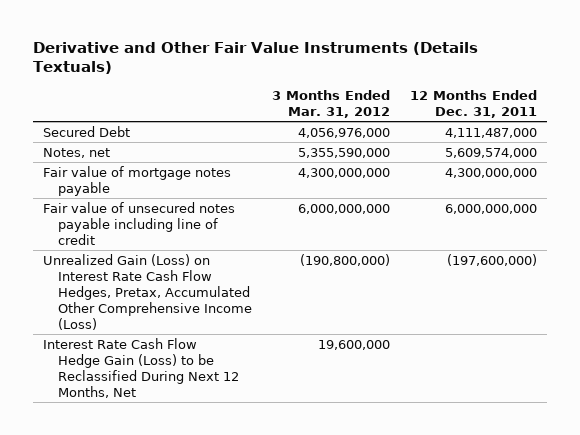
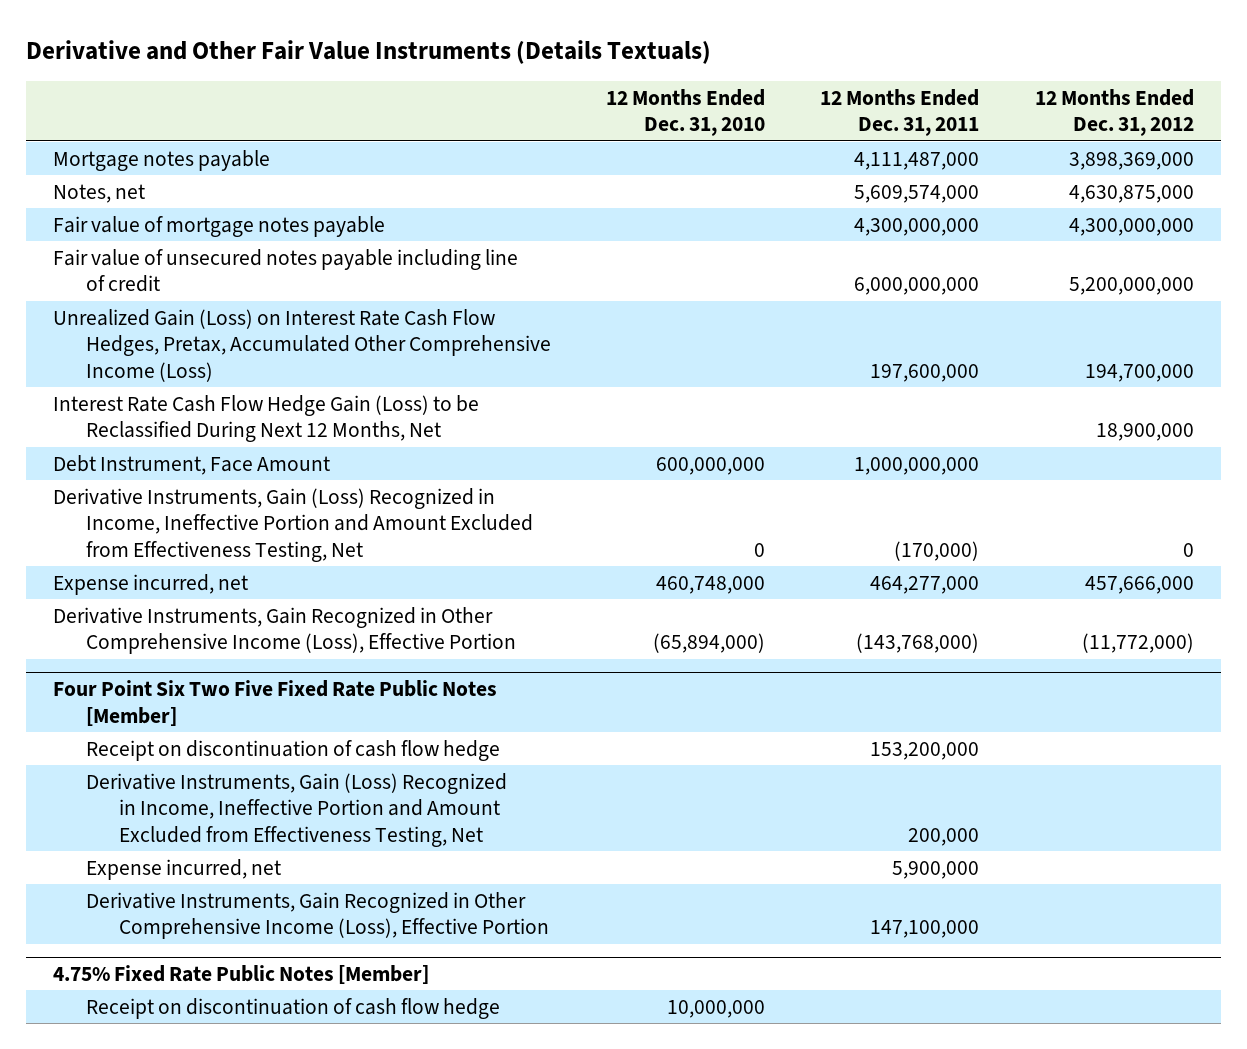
[272,89,391,118] 3 Months Ended Mar. 31, 2012 -> none
none -> [606,88,766,137] 12 Months Ended Dec. 31, 2010
none -> [1034,88,1194,137] 12 Months Ended Dec. 31, 2012
[42,125,130,137] Secured Debt -> [53,149,271,171] Mortgage notes payable
[446,253,537,266] (197,600,000) -> [870,363,980,382] 197,600,000
none -> [53,454,331,475] Debt Instrument, Face Amount
none -> [53,487,534,562] Derivative Instruments, Gain (Loss) Recognized in Income, Ineffective Portion and Amount Excluded from Effectiveness Testing, Net
none -> [53,573,249,595] Expense incurred, net
none -> [53,606,517,655] Derivative Instruments, Gain Recognized in Other Comprehensive Income (Loss), Effective Portion
none -> [53,679,498,726] Four Point Six Two Five Fixed Rate Public Notes [Member]
none -> [86,739,501,761] Receipt on discontinuation of cash flow hedge
none -> [86,772,508,847] Derivative Instruments, Gain (Loss) Recognized in Income, Ineffective Portion and Amount Excluded from Effectiveness Testing, Net
none -> [86,858,282,880] Expense incurred, net
none -> [86,891,549,940] Derivative Instruments, Gain Recognized in Other Comprehensive Income (Loss), Effective Portion
none -> [53,964,430,984] 4.75% Fixed Rate Public Notes [Member]
none -> [86,997,501,1019] Receipt on discontinuation of cash flow hedge

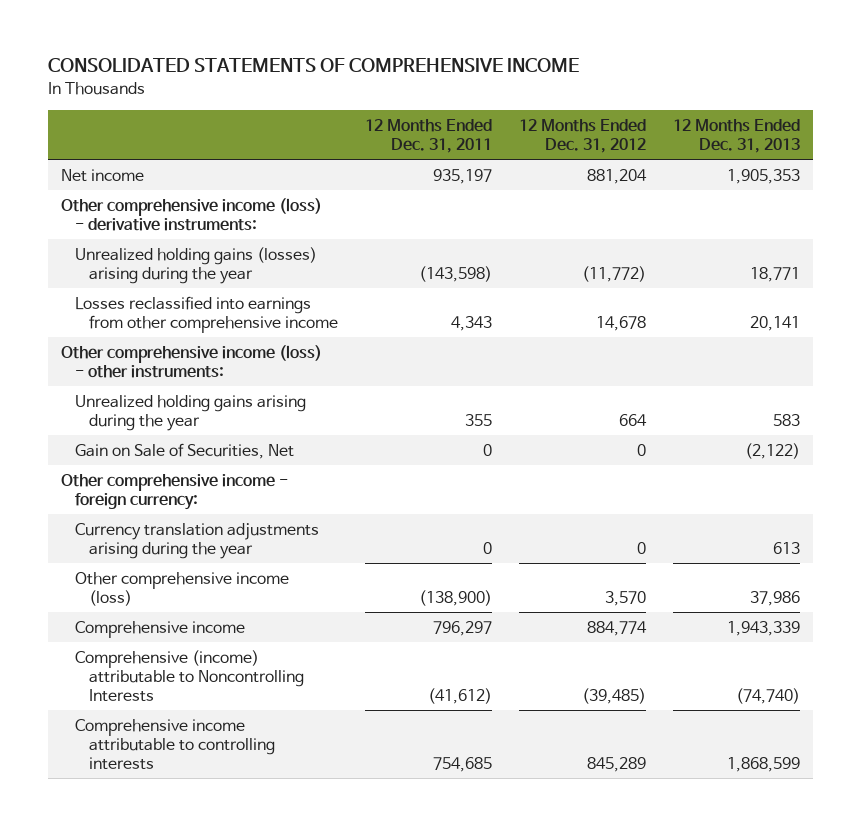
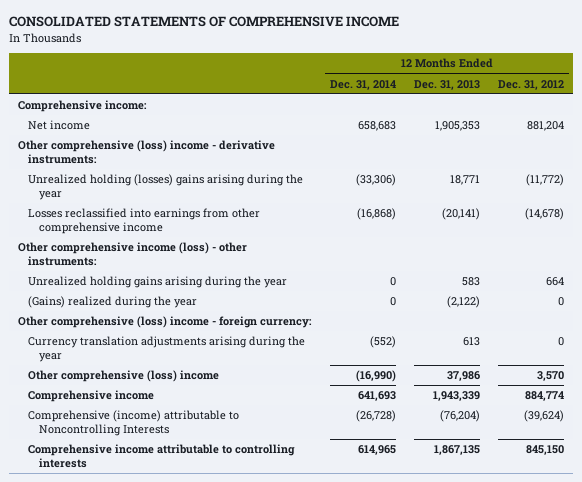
[365,118,493,153] 12 Months Ended Dec. 31, 2011 -> none
none -> [329,79,396,90] Dec. 31, 2014
none -> [18,100,148,113] Comprehensive income:
[60,197,322,231] Other comprehensive income (loss) - derivative instruments: -> [18,140,276,165] Other comprehensive (loss) income - derivative instruments:
[75,246,318,284] Unrealized holding gains (losses) arising during the year -> [28,174,304,201] Unrealized holding (losses) gains arising during the year
[595,315,646,331] 14,678 -> [525,208,565,221] (14,678)
[749,315,800,331] 20,141 -> [441,208,480,221] (20,141)
[75,442,295,459] Gain on Sale of Securities, Net -> [28,296,198,309] (Gains) realized during the year
[60,473,288,510] Other comprehensive income - foreign currency: -> [18,316,313,329] Other comprehensive (loss) income - foreign currency:
[75,571,290,606] Other comprehensive income (loss) -> [28,370,220,383] Other comprehensive (loss) income
[581,688,646,705] (39,485) -> [524,410,565,423] (39,624)
[735,688,800,705] (74,740) -> [439,410,480,423] (76,204)
[586,757,646,773] 845,289 -> [526,445,565,456] 845,150
[726,757,800,773] 1,868,599 -> [433,445,480,456] 1,867,135

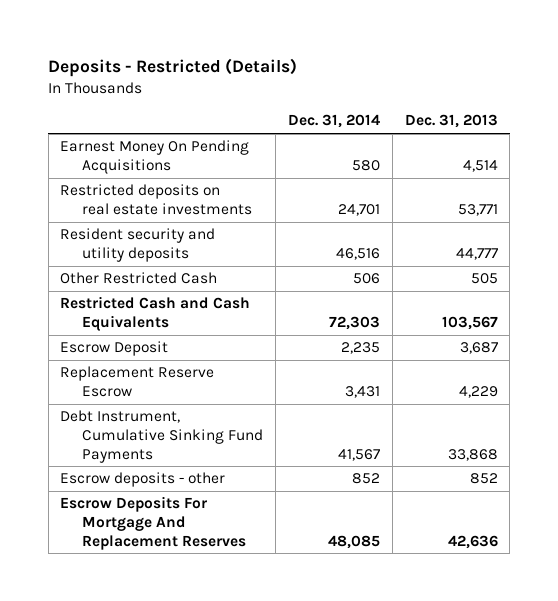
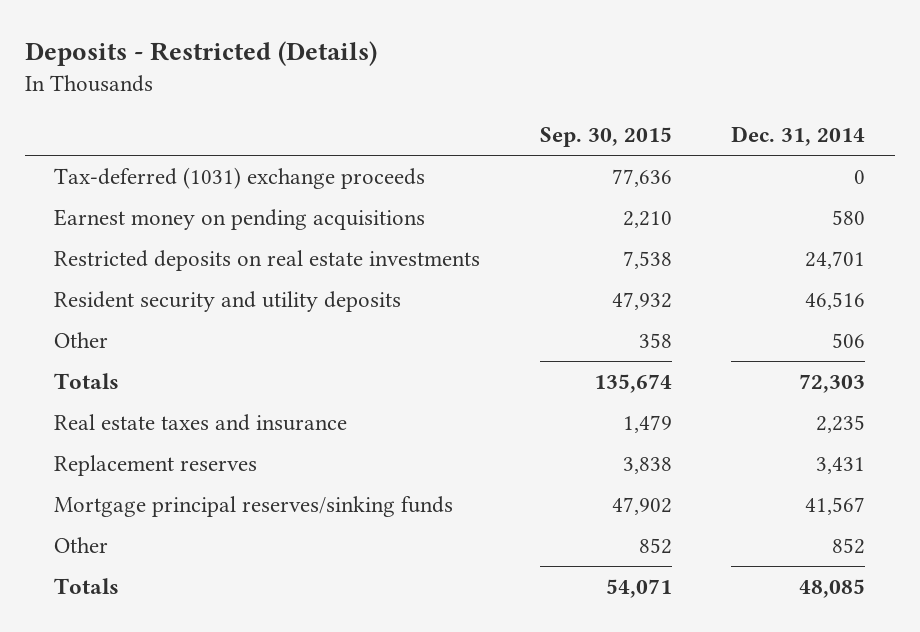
[404,114,498,129] Dec. 31, 2013 -> none
none -> [539,127,672,148] Sep. 30, 2015
none -> [54,167,426,190] Tax-deferred (1031) exchange proceeds
[60,140,250,175] Earnest Money On Pending Acquisitions -> [54,209,426,231] Earnest money on pending acquisitions
[60,272,218,285] Other Restricted Cash -> [54,332,109,349] Other
[60,296,251,332] Restricted Cash and Cash Equivalents -> [54,373,120,390] Totals
[60,341,169,357] Escrow Deposit -> [54,414,348,432] Real estate taxes and insurance
[60,366,215,398] Replacement Reserve Escrow -> [54,455,258,477] Replacement reserves
[60,410,263,463] Debt Instrument, Cumulative Sinking Fund Payments -> [54,496,454,518] Mortgage principal reserves/sinking funds
[60,472,226,488] Escrow deposits - other -> [54,537,109,554] Other
[60,496,246,550] Escrow Deposits For Mortgage And Replacement Reserves -> [54,578,120,595] Totals

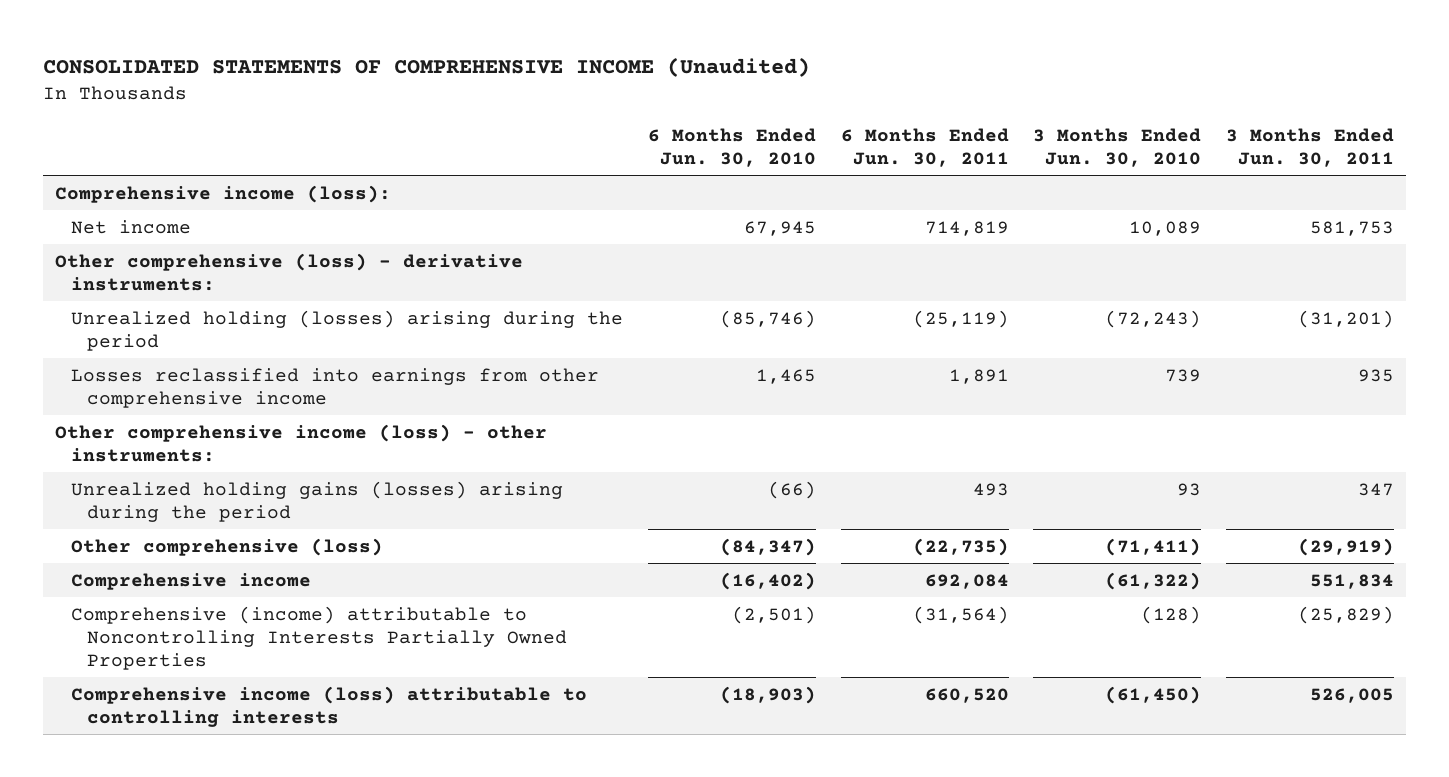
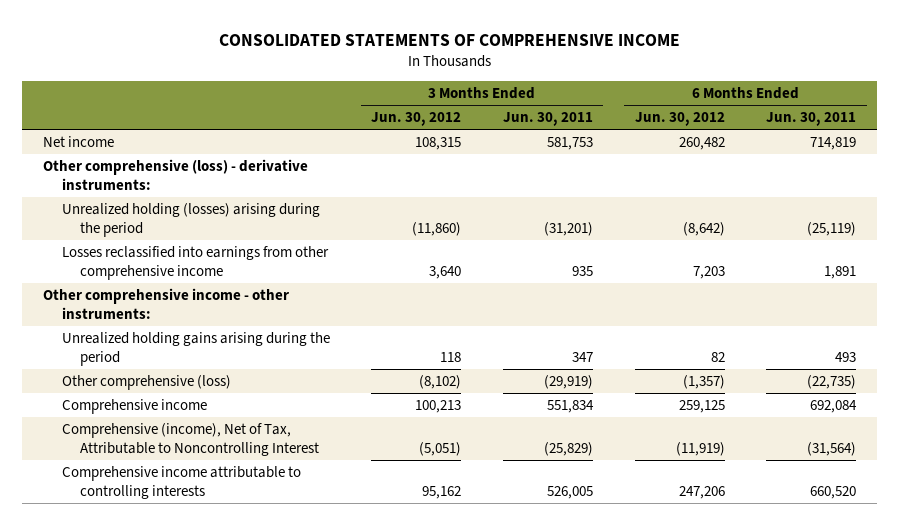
[42,56,810,77] CONSOLIDATED STATEMENTS OF COMPREHENSIVE INCOME (Unaudited) -> [218,33,680,46] CONSOLIDATED STATEMENTS OF COMPREHENSIVE INCOME
[647,127,816,167] 6 Months Ended Jun. 30, 2010 -> none
[1033,127,1202,167] 3 Months Ended Jun. 30, 2010 -> none
none -> [371,112,462,127] Jun. 30, 2012
none -> [634,112,725,127] Jun. 30, 2012
[55,184,392,203] Comprehensive income (loss): -> none
[55,423,548,462] Other comprehensive income (loss) - other instruments: -> [43,287,290,319] Other comprehensive income - other instruments:
[71,480,564,522] Unrealized holding gains (losses) arising during the period -> [61,331,330,366] Unrealized holding gains arising during the period
[71,605,568,670] Comprehensive (income) attributable to Noncontrolling Interests Partially Owned Properties -> [61,422,320,456] Comprehensive (income), Net of Tax, Attributable to Noncontrolling Interest
[71,685,588,727] Comprehensive income (loss) attributable to controlling interests -> [61,465,301,499] Comprehensive income attributable to controlling interests

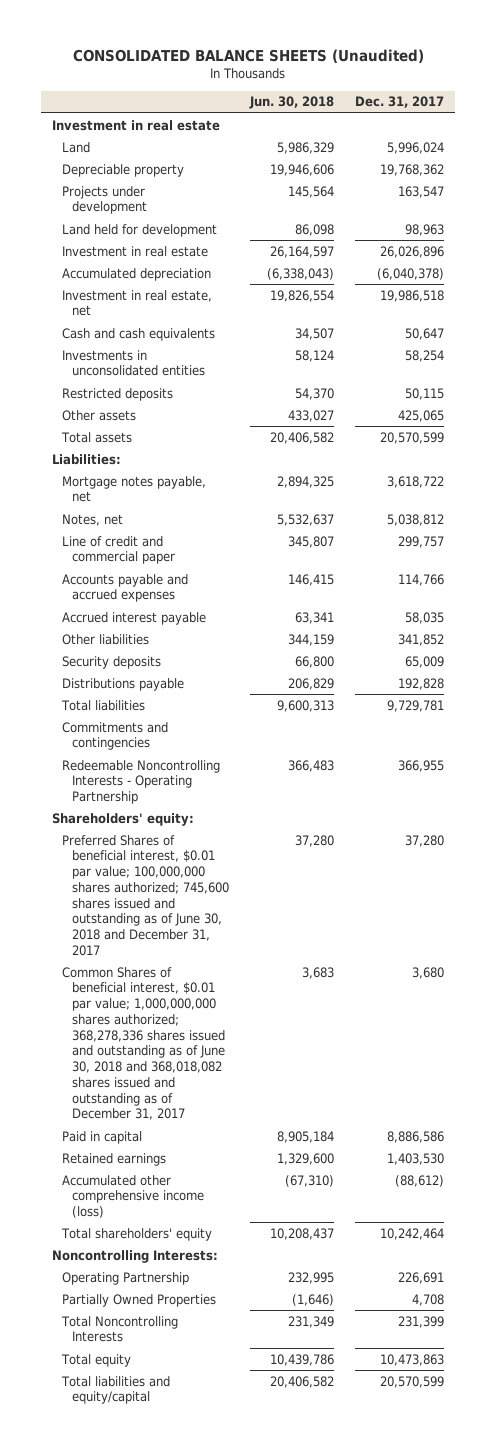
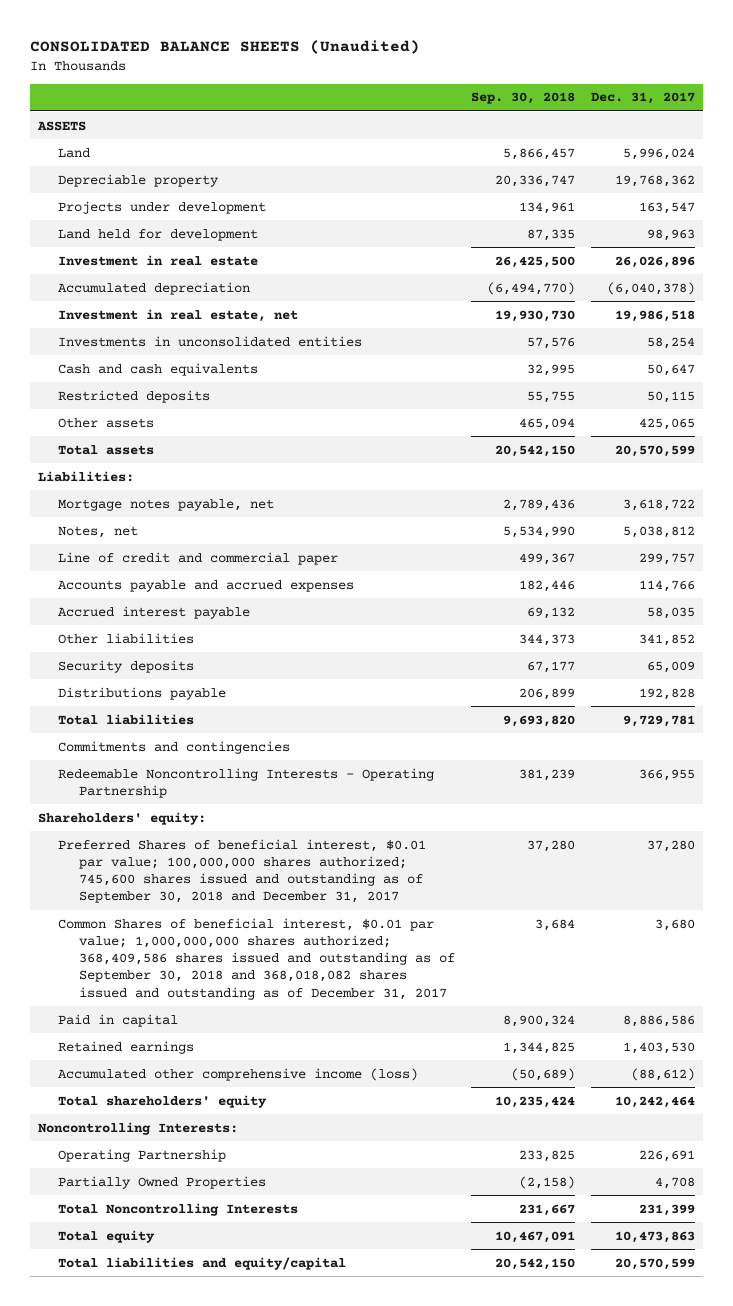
[249,96,335,110] Jun. 30, 2018 -> none
none -> [470,92,575,105] Sep. 30, 2018
[51,119,220,131] Investment in real estate -> none
none -> [36,120,86,131] ASSETS
[62,327,216,341] Cash and cash equivalents -> [58,362,259,376] Cash and cash equivalents
[62,834,230,956] Preferred Shares of beneficial interest, $0.01 par value; 100,000,000 shares authorized; 745,600 shares issued and outstanding as of June 30, 2018 and December 31, 2017 -> [58,838,427,904] Preferred Shares of beneficial interest, $0.01 par value; 100,000,000 shares authorized; 745,600 shares issued and outstanding as of September 30, 2018 and December 31, 2017
[62,966,226,1121] Common Shares of beneficial interest, $0.01 par value; 1,000,000,000 shares authorized; 368,278,336 shares issued and outstanding as of June 30, 2018 and 368,018,082 shares issued and outstanding as of December 31, 2017 -> [58,917,455,1000] Common Shares of beneficial interest, $0.01 par value; 1,000,000,000 shares authorized; 368,409,586 shares issued and outstanding as of September 30, 2018 and 368,018,082 shares issued and outstanding as of December 31, 2017

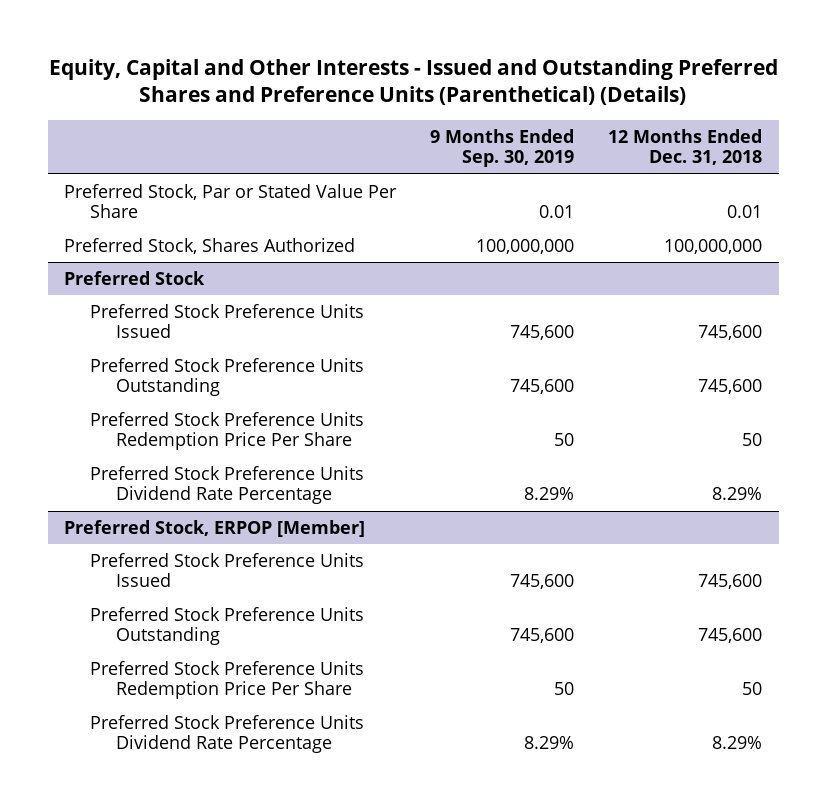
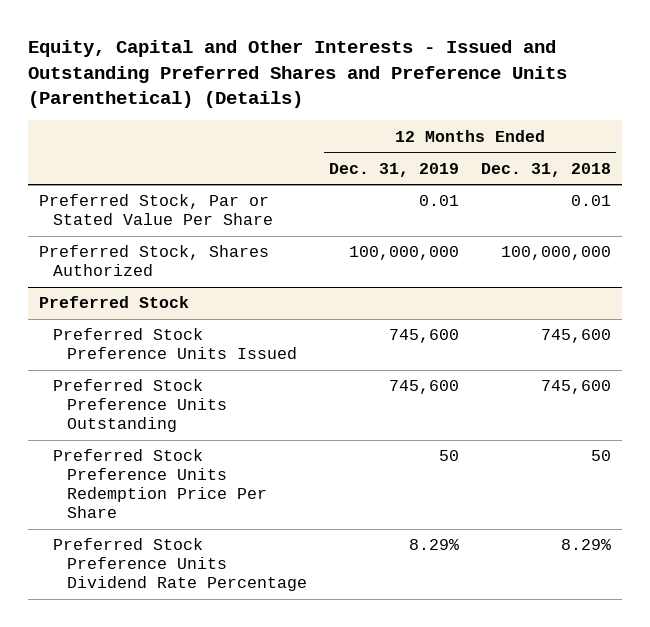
[430,128,575,168] 9 Months Ended Sep. 30, 2019 -> none
none -> [329,162,460,177] Dec. 31, 2019
[64,519,366,537] Preferred Stock, ERPOP [Member] -> none
[90,552,365,588] Preferred Stock Preference Units Issued -> none
[90,606,365,646] Preferred Stock Preference Units Outstanding -> none
[90,660,365,700] Preferred Stock Preference Units Redemption Price Per Share -> none
[90,714,365,754] Preferred Stock Preference Units Dividend Rate Percentage -> none

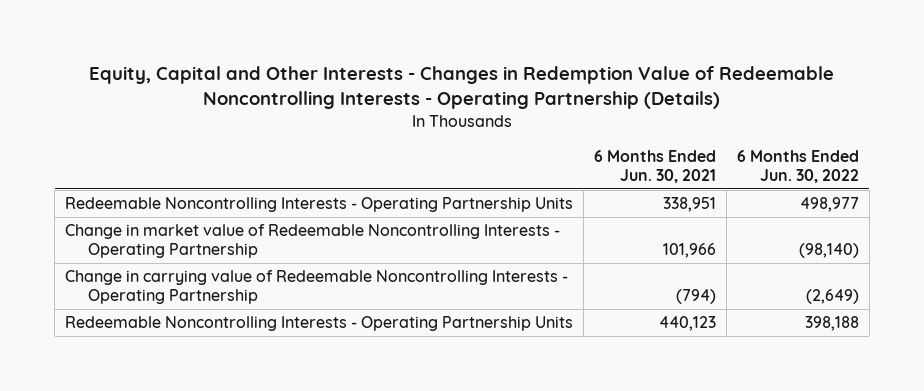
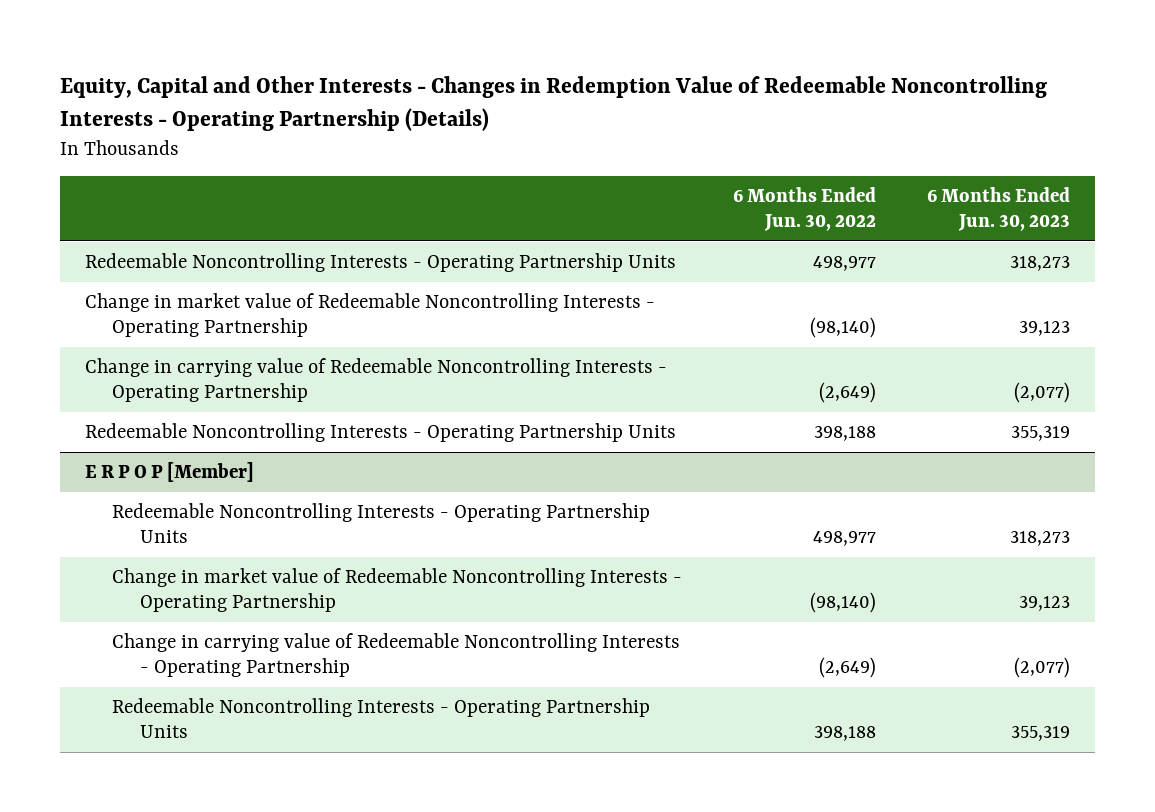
[594,149,717,183] 6 Months Ended Jun. 30, 2021 -> none
none -> [926,187,1070,232] 6 Months Ended Jun. 30, 2023
none -> [84,461,254,482] E R P O P [Member]
none -> [112,502,651,544] Redeemable Noncontrolling Interests - Operating Partnership Units
none -> [112,567,683,613] Change in market value of Redeemable Noncontrolling Interests - Operating Partnership
none -> [112,632,681,678] Change in carrying value of Redeemable Noncontrolling Interests - Operating Partnership
none -> [112,697,651,739] Redeemable Noncontrolling Interests - Operating Partnership Units

